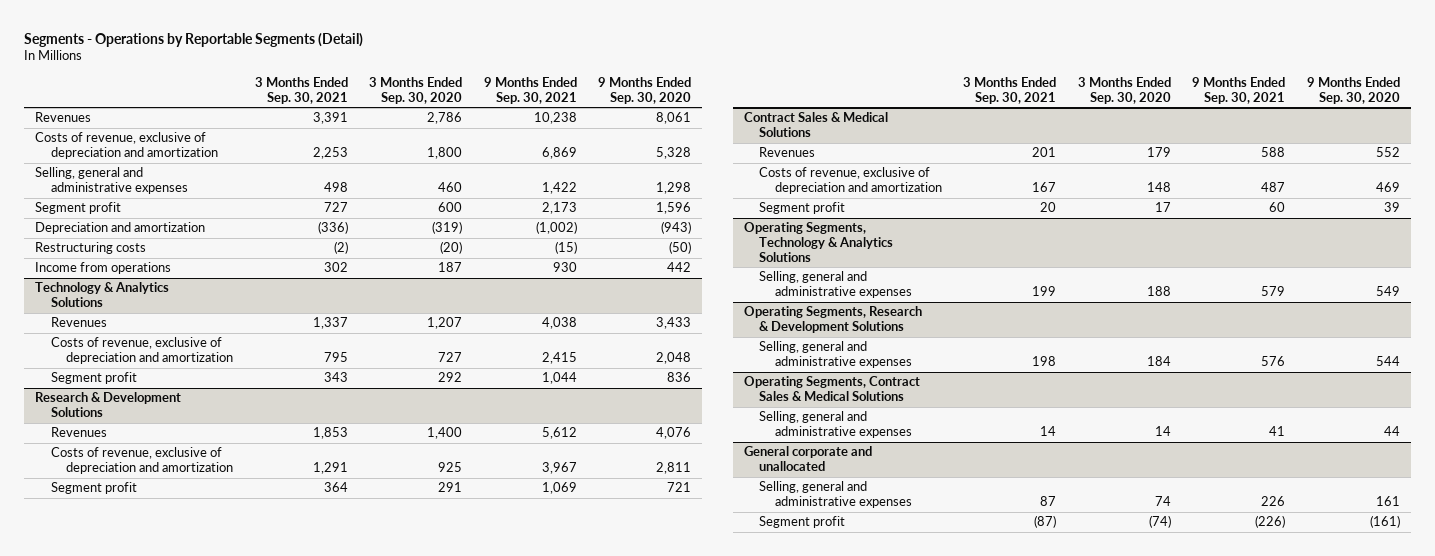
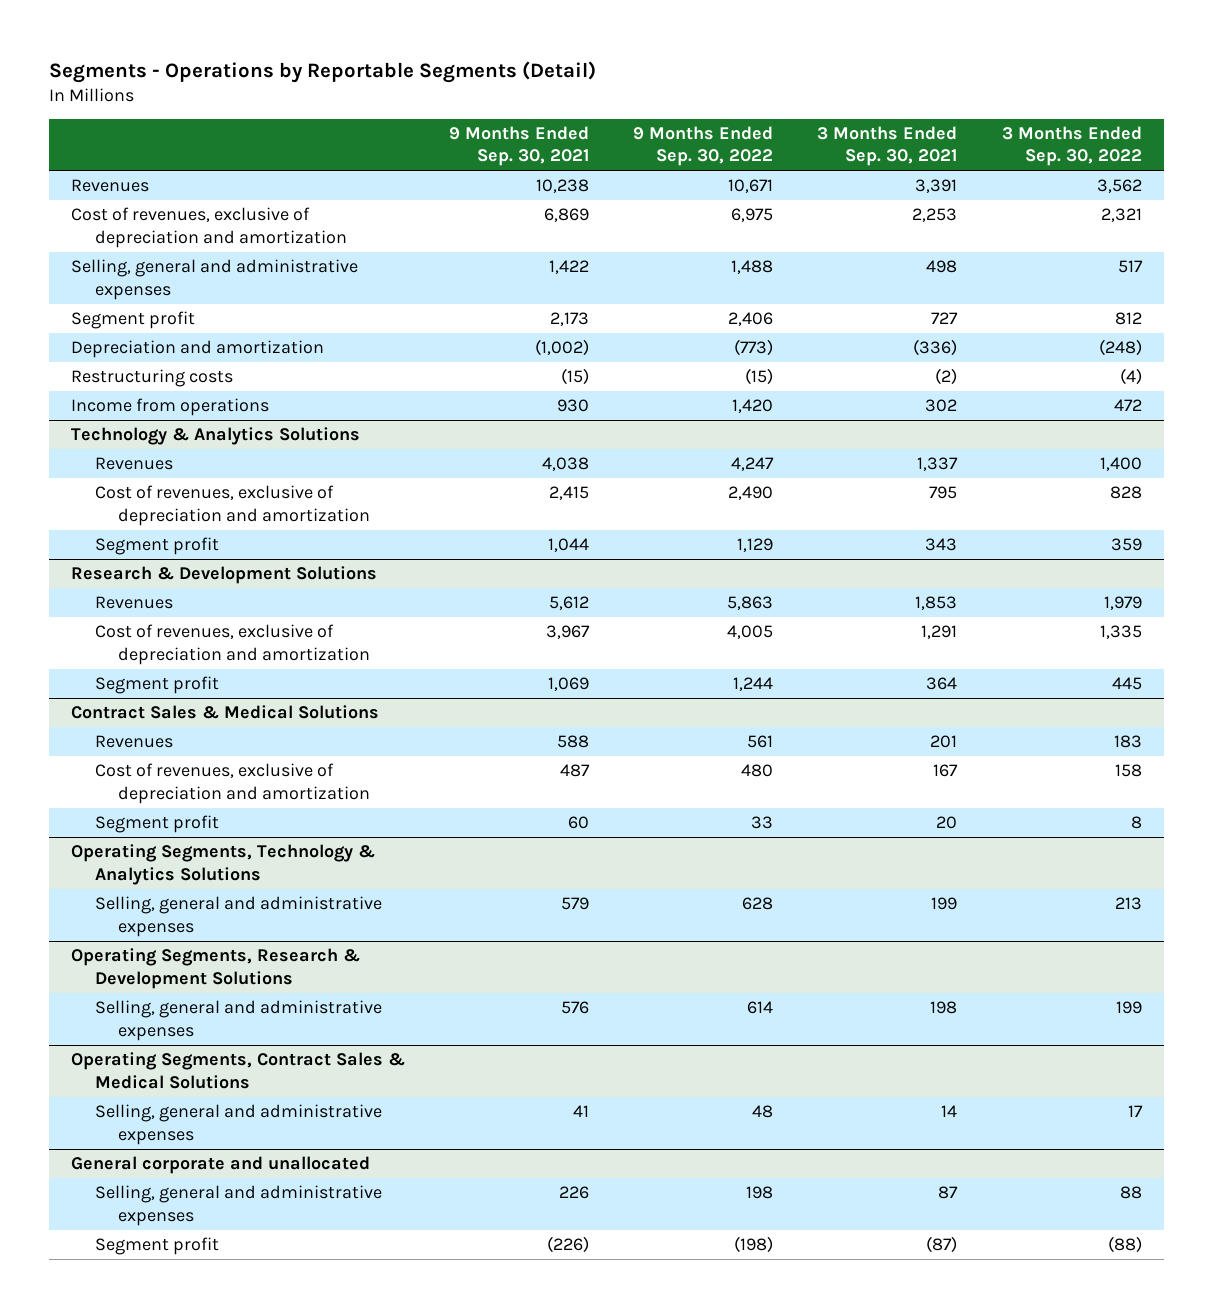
[369,76,463,104] 3 Months Ended Sep. 30, 2020 -> none
[598,76,692,104] 9 Months Ended Sep. 30, 2020 -> none
none -> [633,126,774,167] 9 Months Ended Sep. 30, 2022
none -> [1001,126,1142,167] 3 Months Ended Sep. 30, 2022
[35,132,218,160] Costs of revenue, exclusive of depreciation and amortization -> [71,207,347,248] Cost of revenues, exclusive of depreciation and amortization
[50,337,234,365] Costs of revenue, exclusive of depreciation and amortization -> [94,485,371,526] Cost of revenues, exclusive of depreciation and amortization
[50,447,234,475] Costs of revenue, exclusive of depreciation and amortization -> [94,624,371,665] Cost of revenues, exclusive of depreciation and amortization
[759,167,942,195] Costs of revenue, exclusive of depreciation and amortization -> [94,763,371,804] Cost of revenues, exclusive of depreciation and amortization

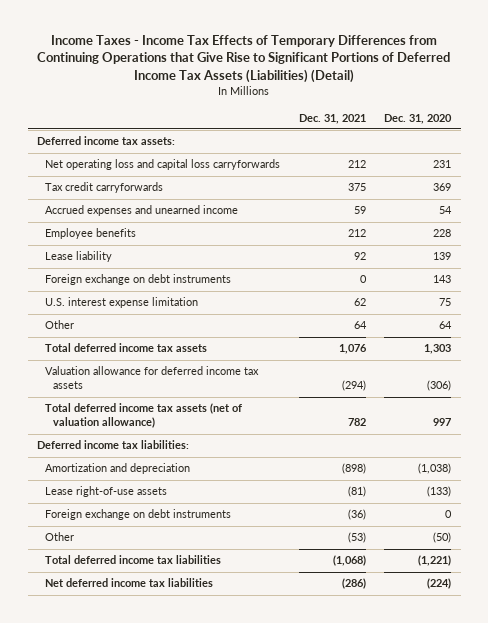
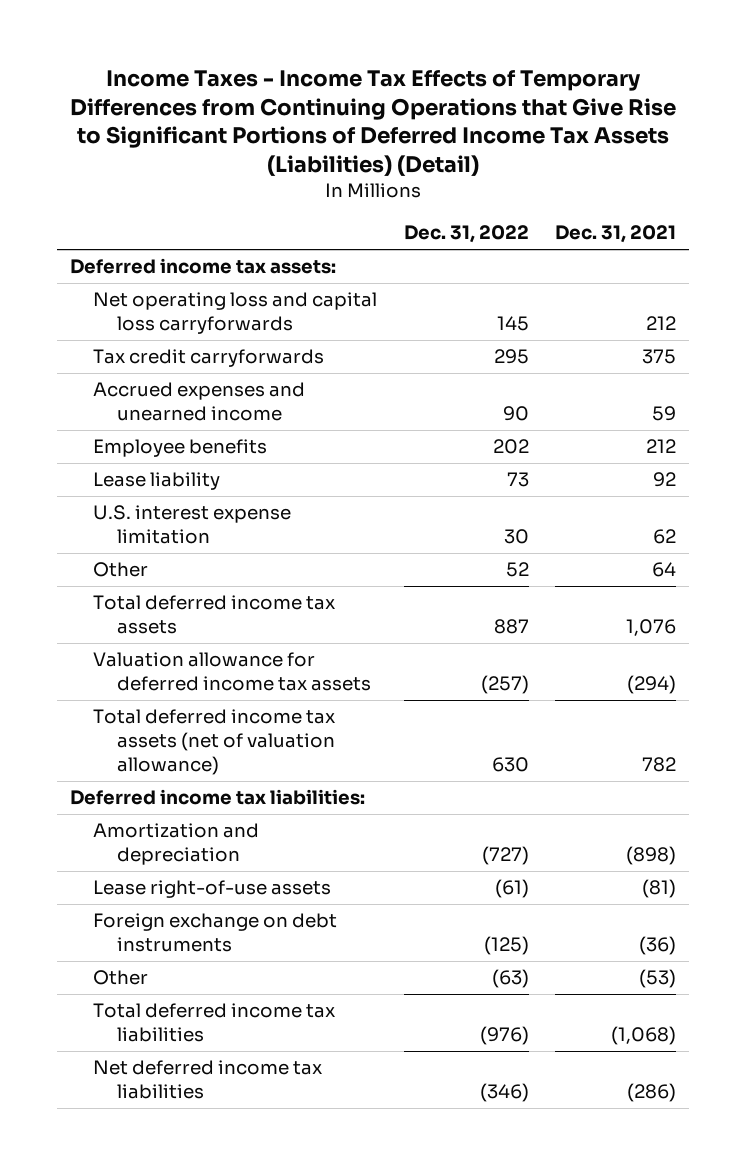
[384,113,453,124] Dec. 31, 2020 -> none
none -> [403,225,529,244] Dec. 31, 2022
[44,274,231,286] Foreign exchange on debt instruments -> none

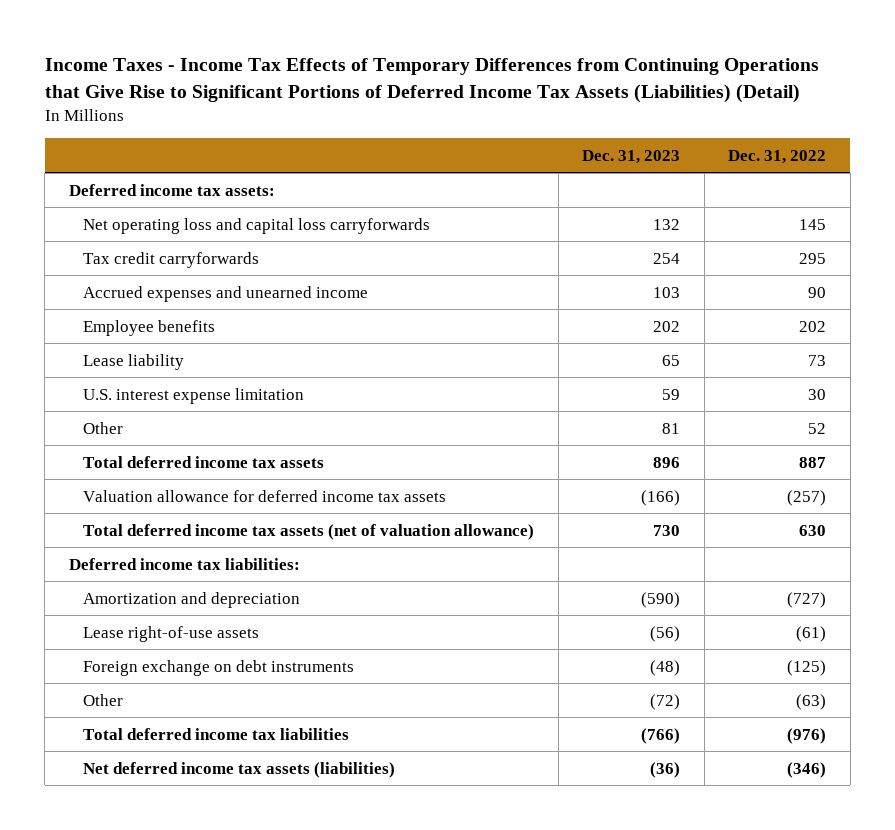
[555,225,677,244] Dec. 31, 2021 -> none
none -> [582,149,681,164] Dec. 31, 2023
[93,1060,323,1100] Net deferred income tax liabilities -> [82,761,395,778] Net deferred income tax assets (liabilities)

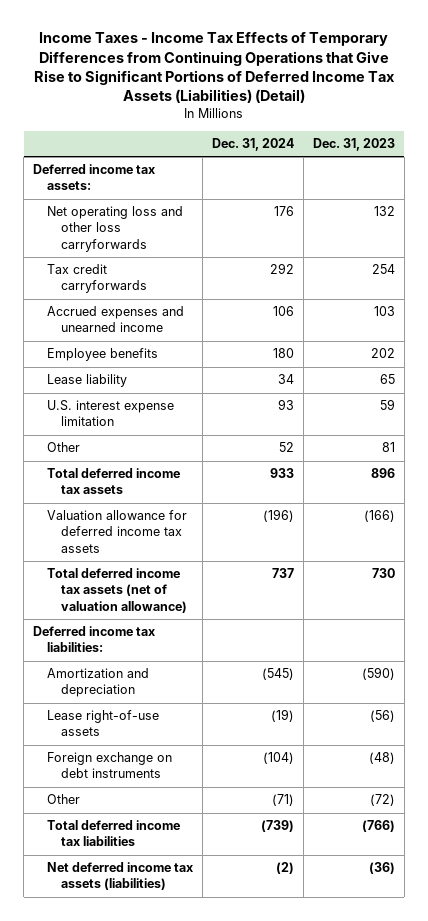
[728,149,827,164] Dec. 31, 2022 -> none
none -> [211,138,294,152] Dec. 31, 2024
[82,217,430,234] Net operating loss and capital loss carryforwards -> [47,206,184,252] Net operating loss and other loss carryforwards

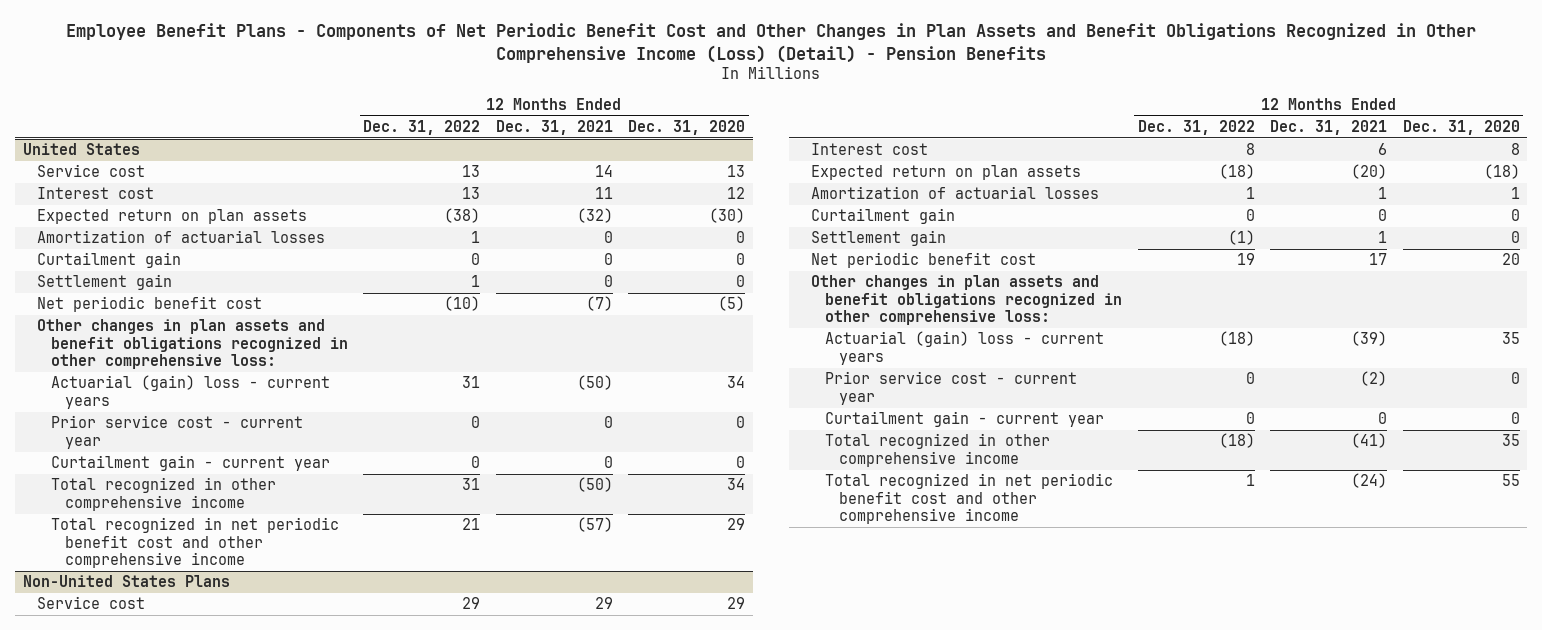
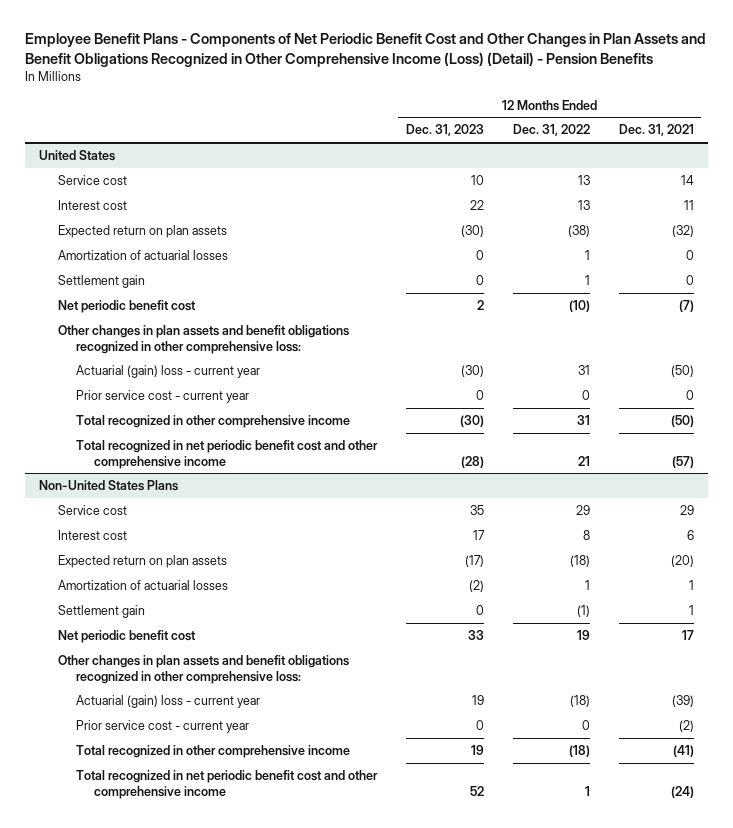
[628,119,746,135] Dec. 31, 2020 -> none
none -> [405,124,484,137] Dec. 31, 2023
[36,252,181,269] Curtailment gain -> none
[50,375,330,409] Actuarial (gain) loss - current years -> [75,364,260,378] Actuarial (gain) loss - current year
[50,455,330,472] Curtailment gain - current year -> none
[811,208,956,225] Curtailment gain -> none
[825,331,1105,365] Actuarial (gain) loss - current years -> [75,694,260,708] Actuarial (gain) loss - current year
[825,411,1105,428] Curtailment gain - current year -> none

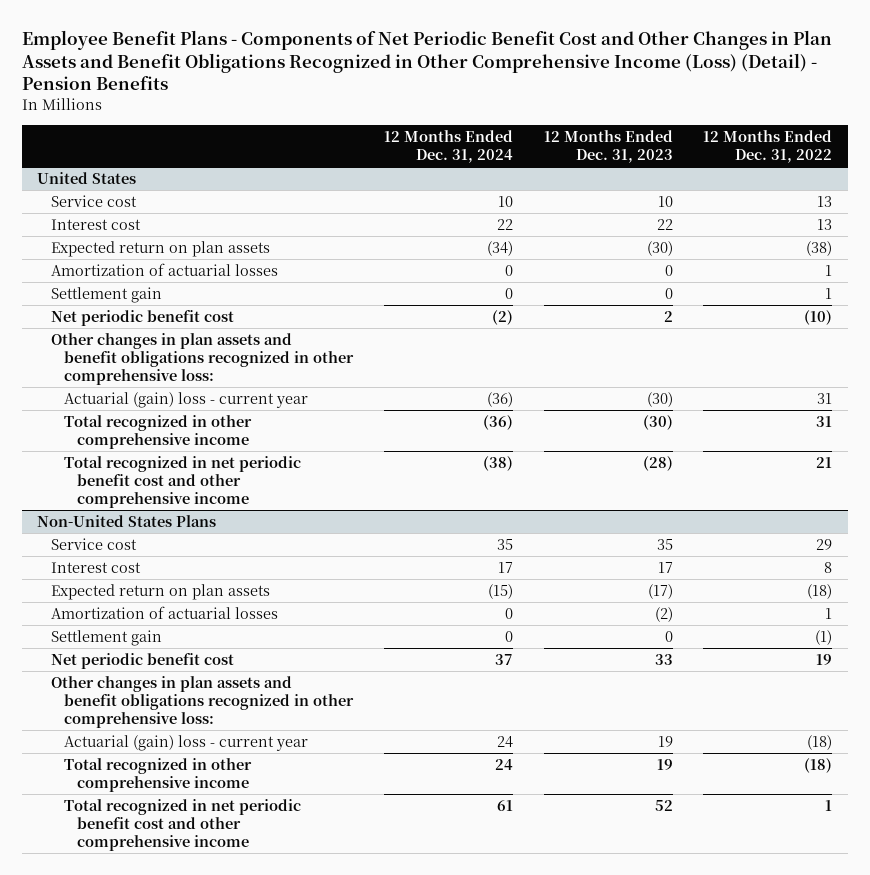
[618,124,694,137] Dec. 31, 2021 -> none
none -> [383,129,513,163] 12 Months Ended Dec. 31, 2024
[75,389,249,403] Prior service cost - current year -> none
[75,719,249,733] Prior service cost - current year -> none

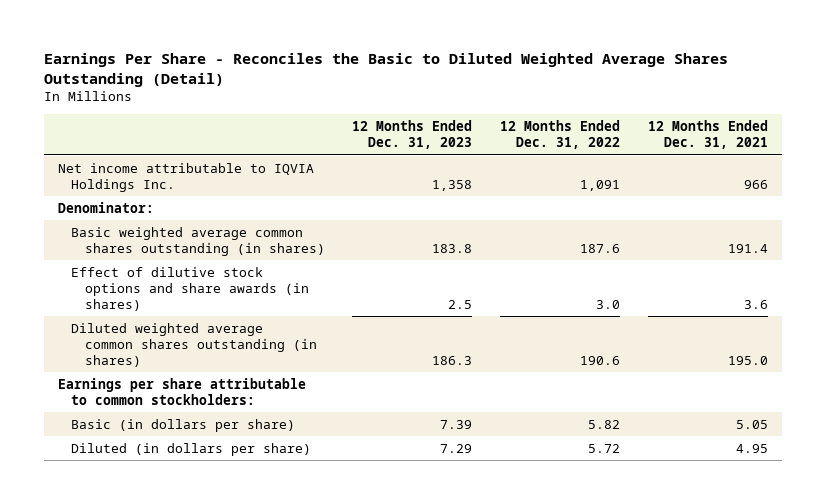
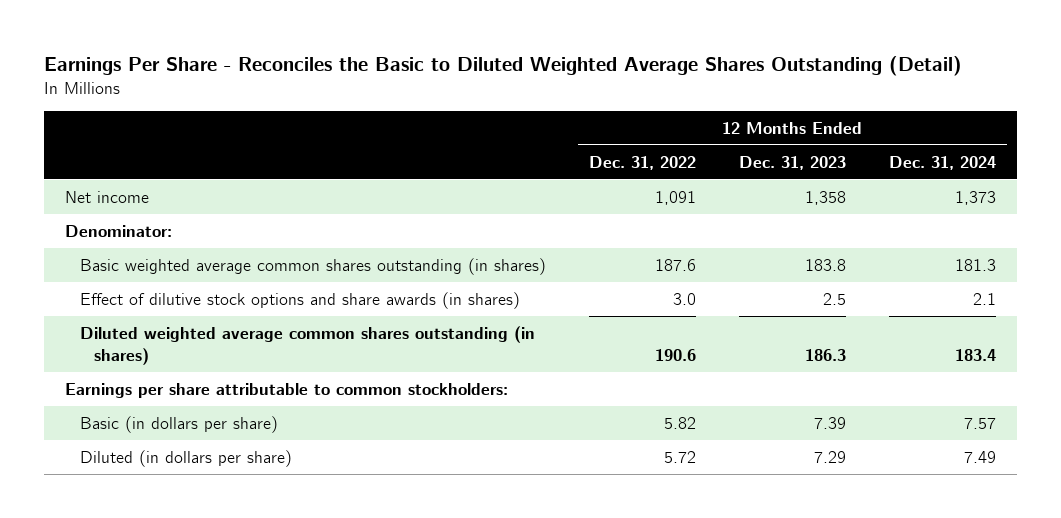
[647,120,768,150] 12 Months Ended Dec. 31, 2021 -> none
none -> [888,155,996,170] Dec. 31, 2024
[57,162,314,192] Net income attributable to IQVIA Holdings Inc. -> [65,190,150,203] Net income

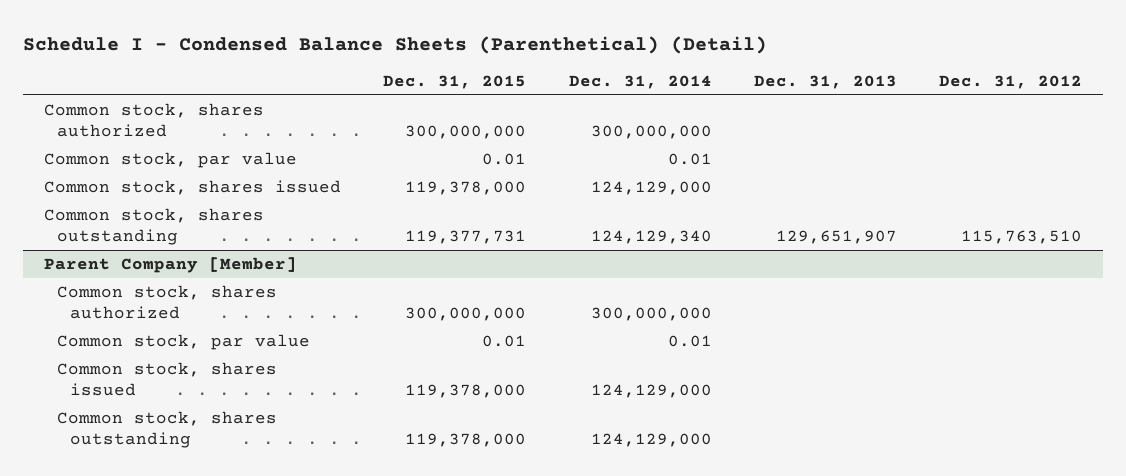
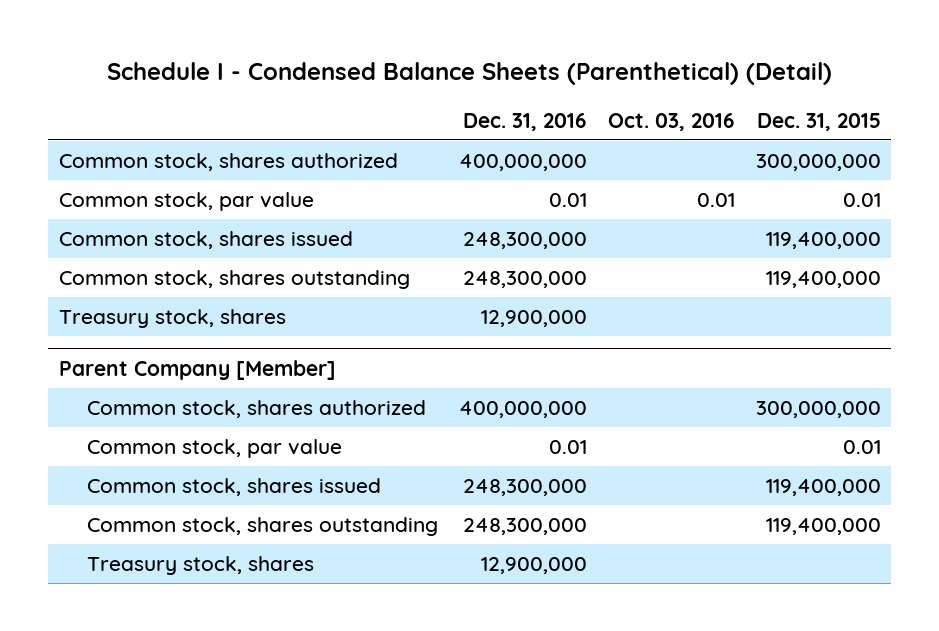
[568,75,712,90] Dec. 31, 2014 -> none
[753,75,897,90] Dec. 31, 2013 -> none
[939,75,1083,90] Dec. 31, 2012 -> none
none -> [462,112,587,131] Dec. 31, 2016
none -> [607,112,735,131] Oct. 03, 2016
[405,180,527,195] 119,378,000 -> [765,231,881,249] 119,400,000
[405,230,527,245] 119,377,731 -> [765,270,881,288] 119,400,000
none -> [58,308,286,328] Treasury stock, shares
[405,384,527,399] 119,378,000 -> [765,478,881,496] 119,400,000
[405,433,527,448] 119,378,000 -> [765,517,881,535] 119,400,000
none -> [86,555,314,575] Treasury stock, shares

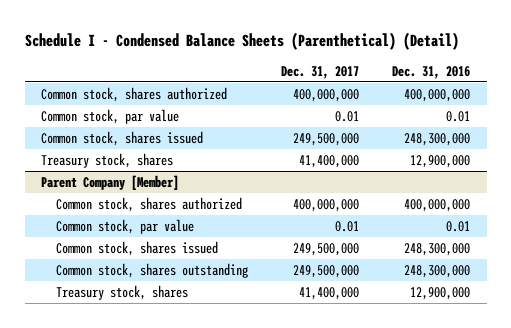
[607,112,735,131] Oct. 03, 2016 -> none
[756,112,881,131] Dec. 31, 2015 -> none
none -> [280,65,359,79] Dec. 31, 2017
[58,269,410,289] Common stock, shares outstanding -> none

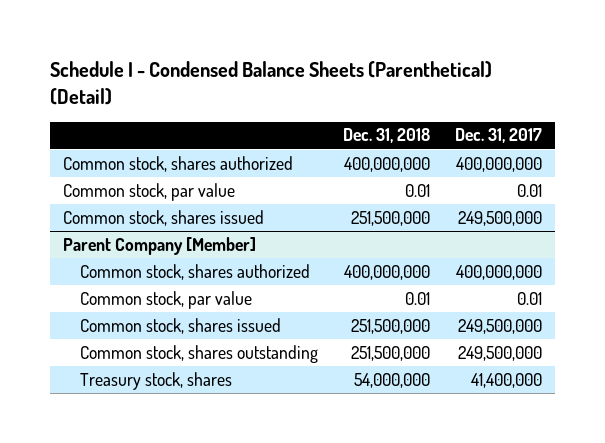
[392,65,471,79] Dec. 31, 2016 -> none
none -> [343,128,431,144] Dec. 31, 2018
[41,152,174,168] Treasury stock, shares -> none

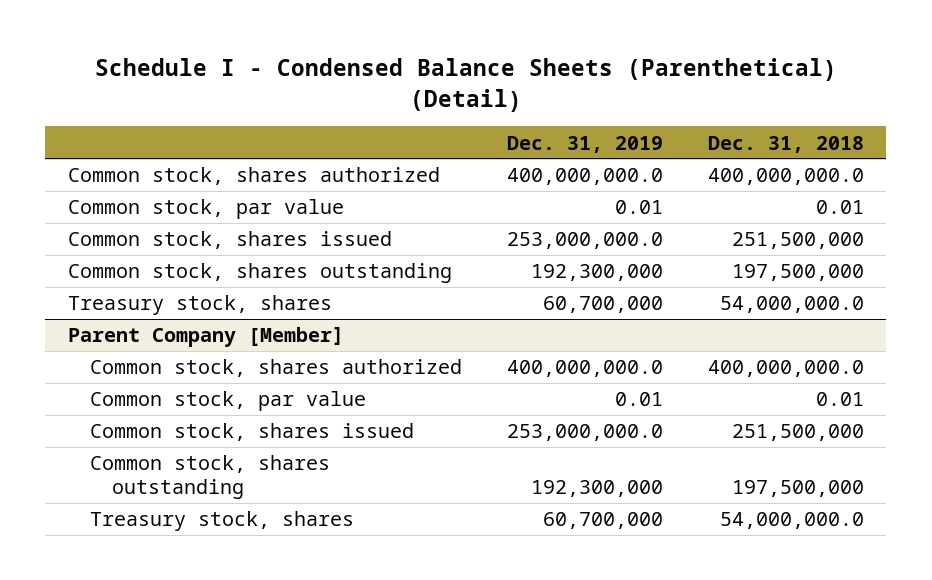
[455,128,543,144] Dec. 31, 2017 -> none
none -> [506,135,663,153] Dec. 31, 2019
[344,156,431,172] 400,000,000 -> [707,168,864,186] 400,000,000.0
none -> [67,263,452,284] Common stock, shares outstanding
none -> [67,295,332,316] Treasury stock, shares
[344,264,431,280] 400,000,000 -> [707,360,864,378] 400,000,000.0
[351,345,431,361] 251,500,000 -> [731,479,864,497] 197,500,000
[354,372,431,388] 54,000,000 -> [719,512,864,530] 54,000,000.0

